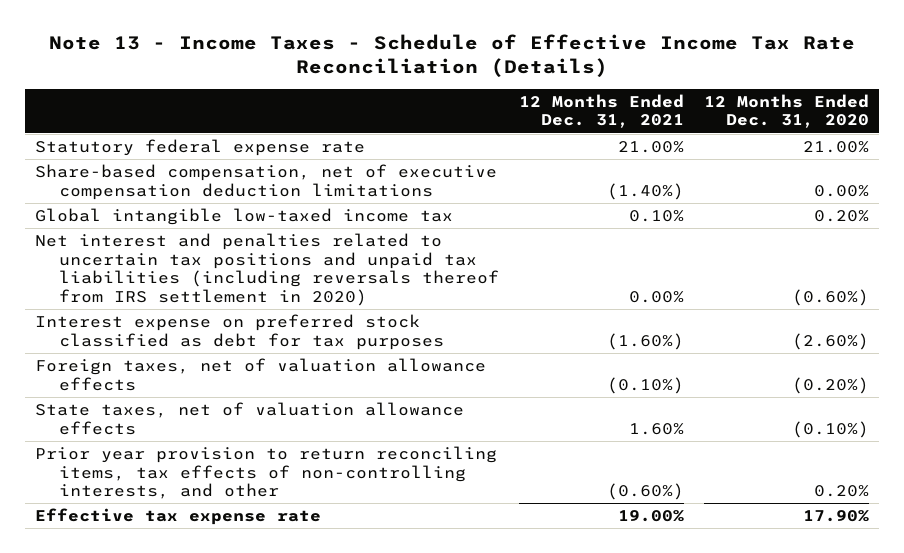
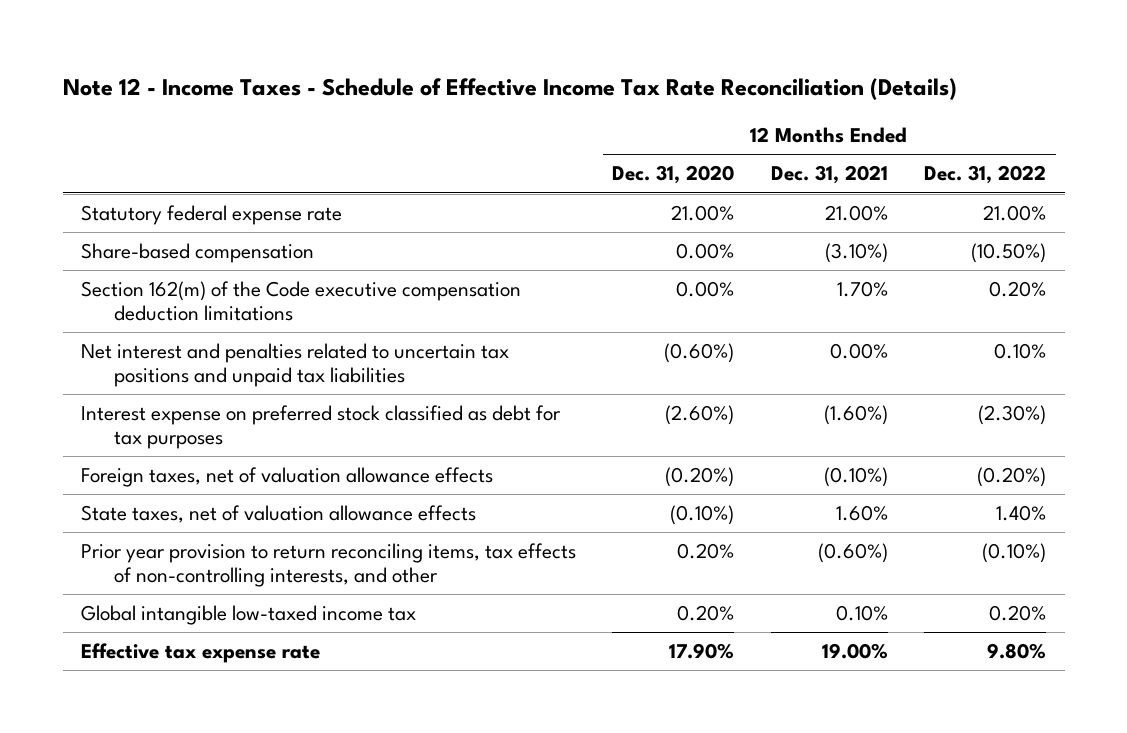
[49,33,856,78] Note 13 - Income Taxes - Schedule of Effective Income Tax Rate Reconciliation (Details) -> [62,77,957,100] Note 12 - Income Taxes - Schedule of Effective Income Tax Rate Reconciliation (Details)
none -> [924,165,1047,185] Dec. 31, 2022
[34,164,497,200] Share-based compensation, net of executive compensation deduction limitations -> [80,243,314,264] Share-based compensation
[606,182,684,200] (1.40%) -> [824,243,888,264] (3.10%)
none -> [80,281,521,322] Section 162(m) of the Code executive compensation deduction limitations
[34,233,499,306] Net interest and penalties related to uncertain tax positions and unpaid tax liabilities (including reversals thereof from IRS settlement in 2020) -> [80,343,509,388] Net interest and penalties related to uncertain tax positions and unpaid tax liabilities
[34,208,453,226] Global intangible low-taxed income tax -> [80,605,416,626] Global intangible low-taxed income tax

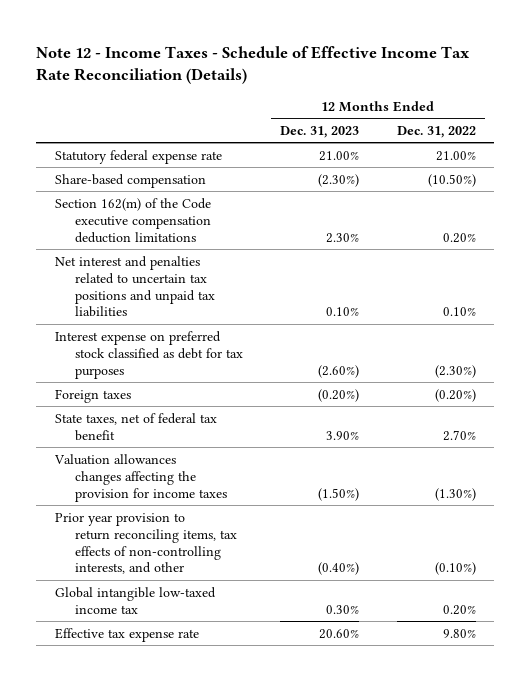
[612,165,735,185] Dec. 31, 2020 -> none
[770,165,888,185] Dec. 31, 2021 -> none
none -> [280,126,360,139] Dec. 31, 2023
[80,467,493,488] Foreign taxes, net of valuation allowance effects -> [54,388,131,403] Foreign taxes
[80,505,476,524] State taxes, net of valuation allowance effects -> [54,412,217,441] State taxes, net of federal tax benefit
[996,505,1047,522] 1.40% -> [442,429,476,441] 2.70%
none -> [53,453,228,502] Valuation allowances changes affecting the provision for income taxes

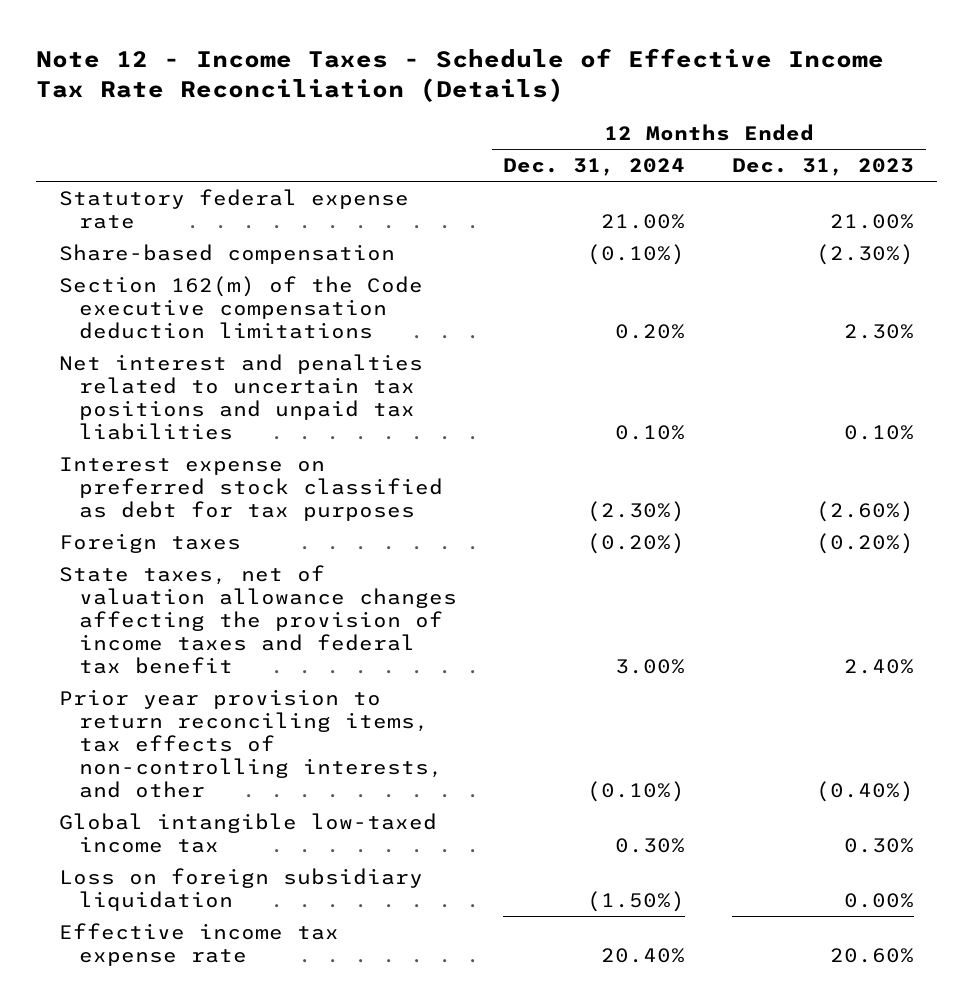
[396,126,476,139] Dec. 31, 2022 -> none
none -> [503,158,686,177] Dec. 31, 2024
[53,453,228,502] Valuation allowances changes affecting the provision for income taxes -> none
[54,412,217,441] State taxes, net of federal tax benefit -> [59,565,457,674] State taxes, net of valuation allowance changes affecting the provision of income taxes and federal tax benefit
[326,430,360,440] 3.90% -> [844,658,915,674] 2.40%
none -> [59,868,424,911] Loss on foreign subsidiary liquidation
[54,627,199,642] Effective tax expense rate -> [59,923,340,966] Effective income tax expense rate

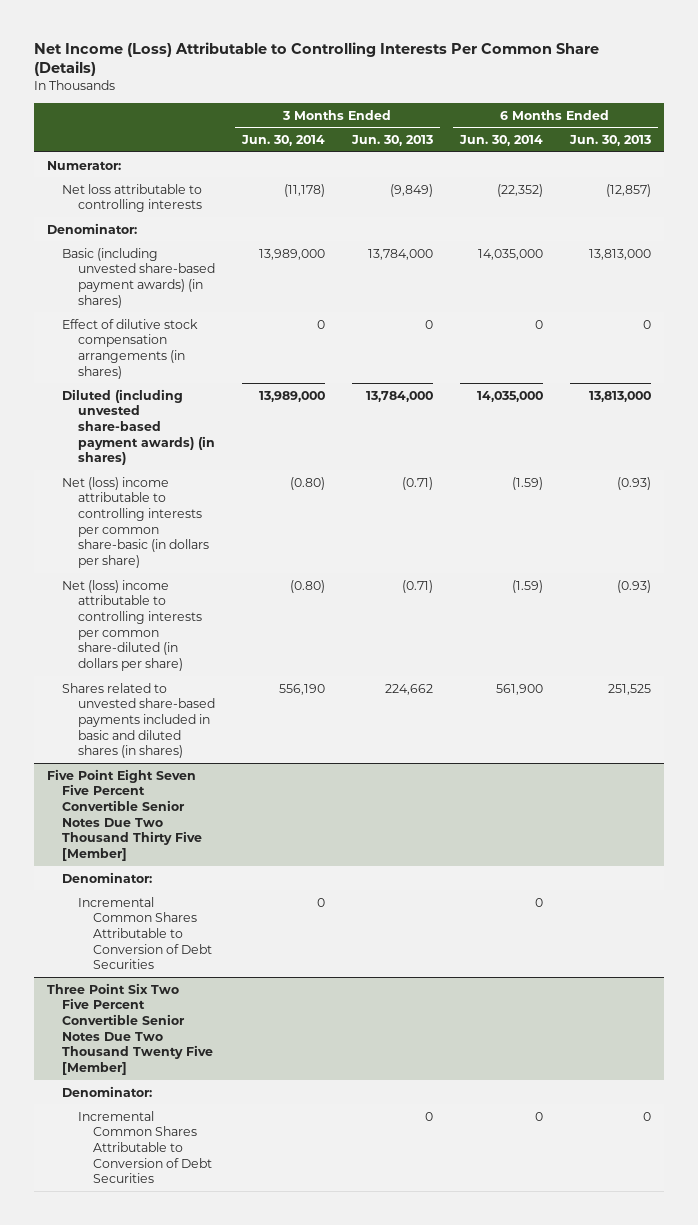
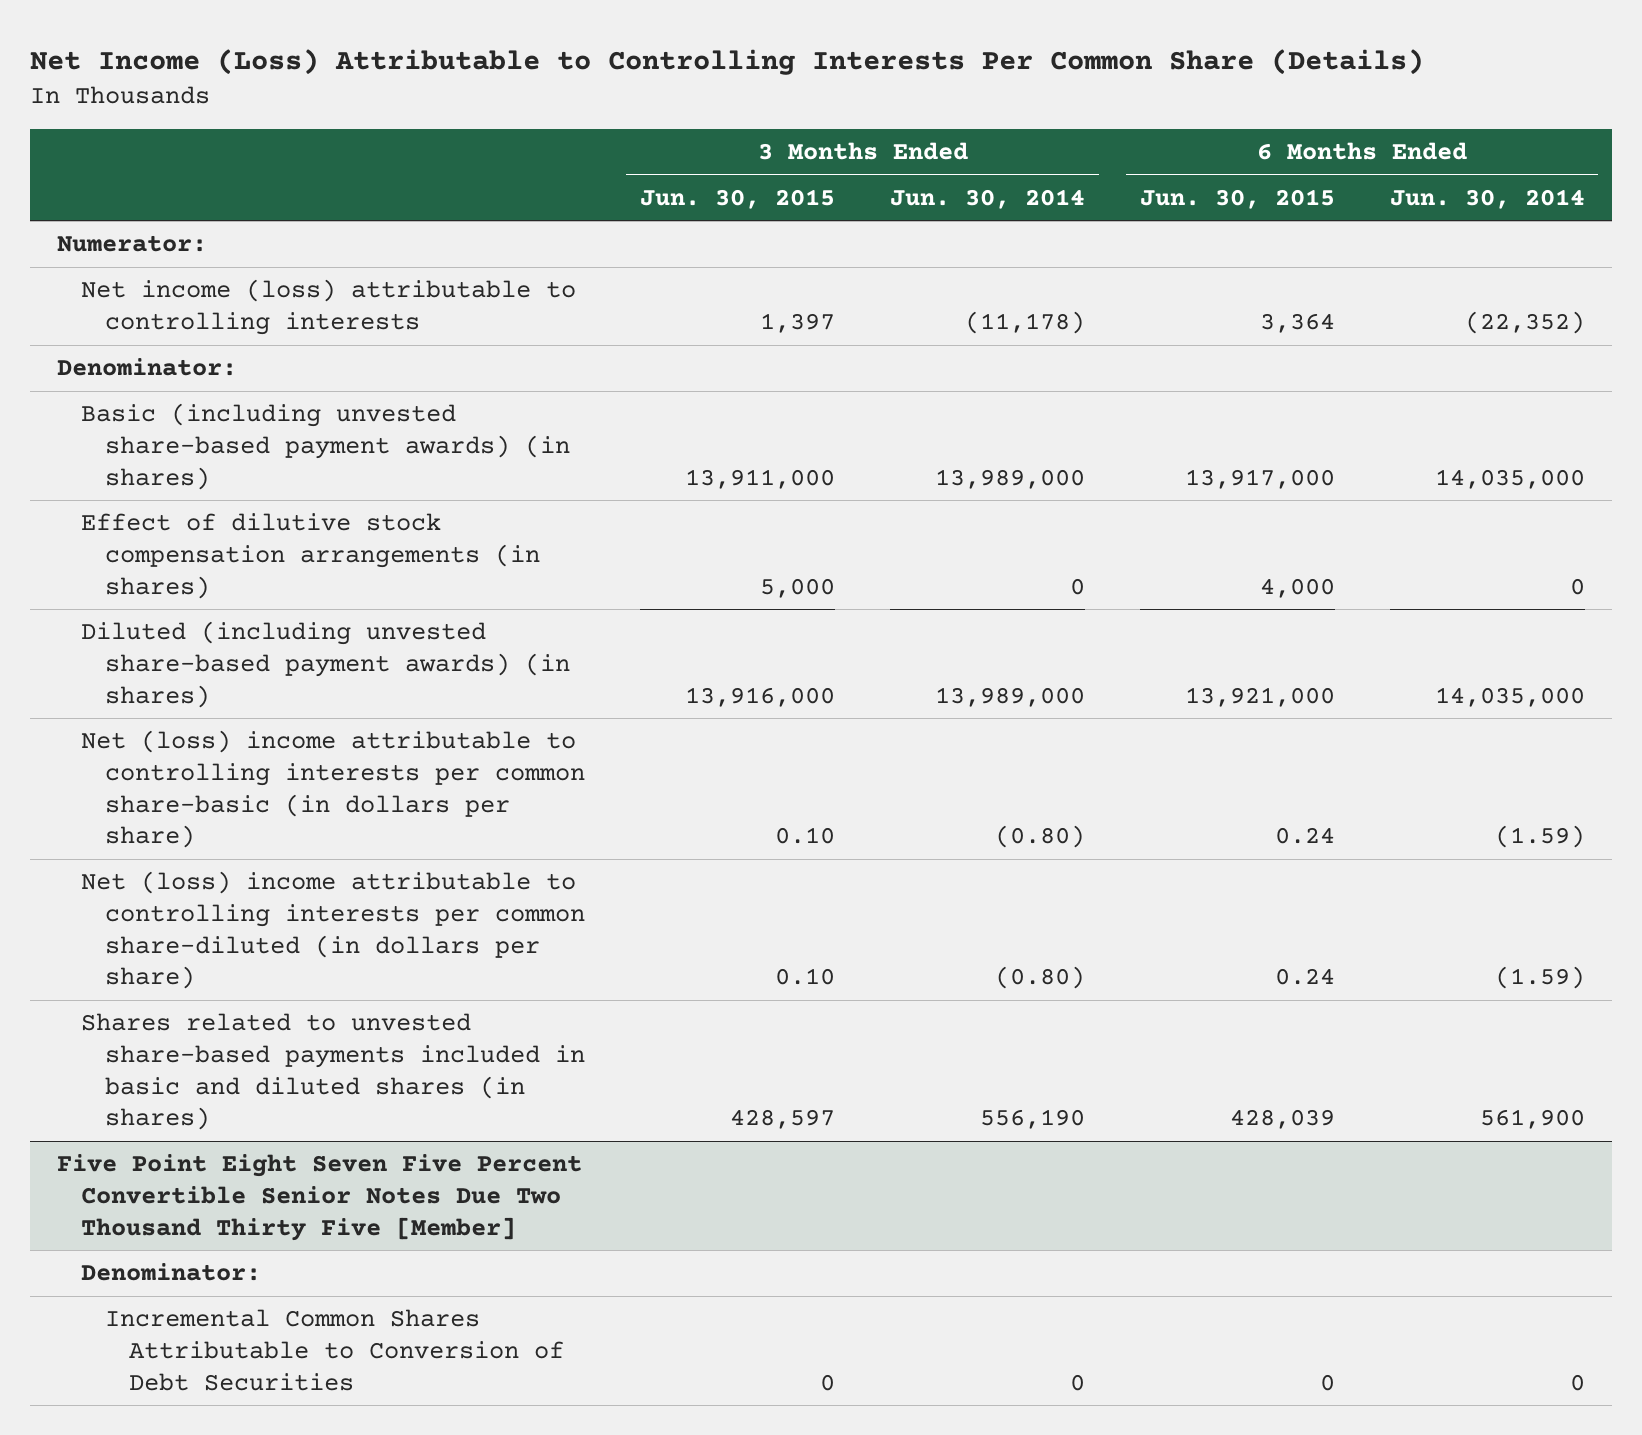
[350,134,433,146] Jun. 30, 2013 -> none
[568,134,651,146] Jun. 30, 2013 -> none
none -> [640,188,836,209] Jun. 30, 2015
none -> [1139,188,1335,209] Jun. 30, 2015
[62,183,203,213] Net loss attributable to controlling interests -> [81,279,577,335] Net income (loss) attributable to controlling interests
[47,982,214,1076] Three Point Six Two Five Percent Convertible Senior Notes Due Two Thousand Twenty Five [Member] -> none
[62,1085,153,1097] Denominator: -> none
[77,1110,212,1184] Incremental Common Shares Attributable to Conversion of Debt Securities -> none

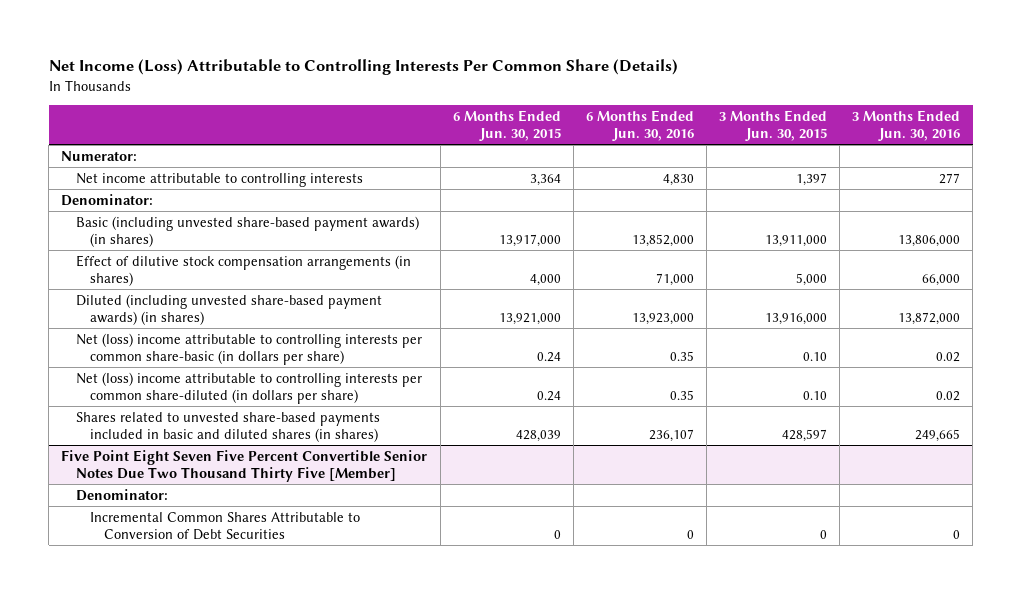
[890,188,1086,209] Jun. 30, 2014 -> none
[1389,188,1585,209] Jun. 30, 2014 -> none
none -> [585,109,694,142] 6 Months Ended Jun. 30, 2016
none -> [852,109,961,142] 3 Months Ended Jun. 30, 2016
[81,279,577,335] Net income (loss) attributable to controlling interests -> [75,172,363,187] Net income attributable to controlling interests

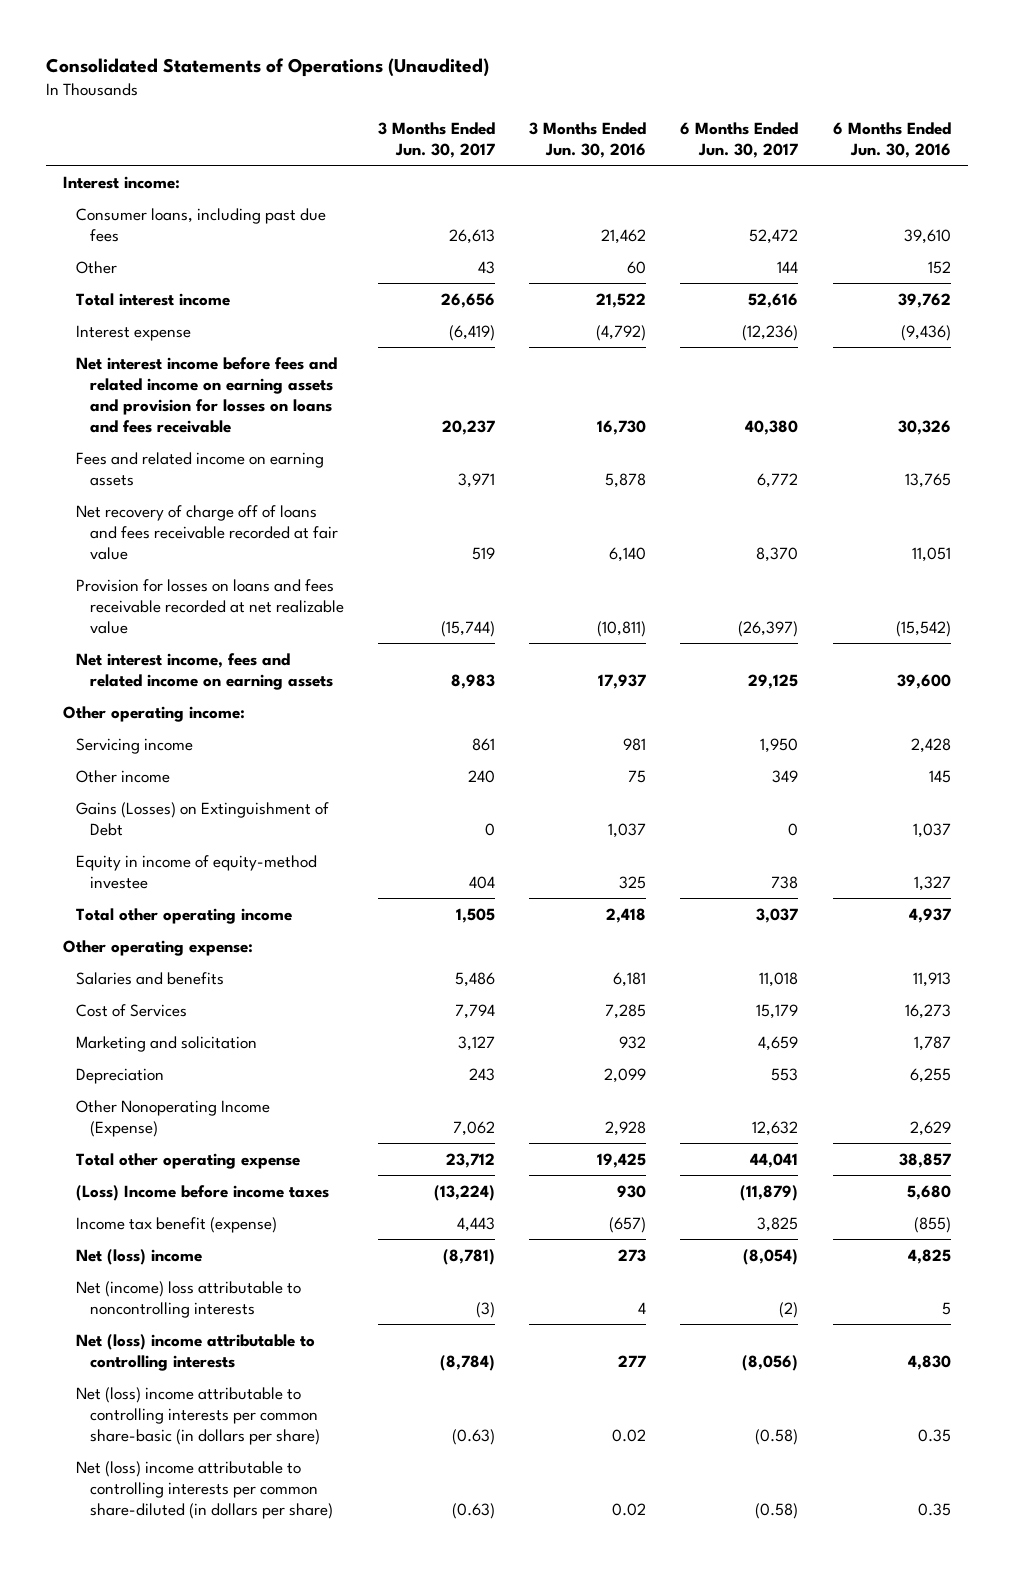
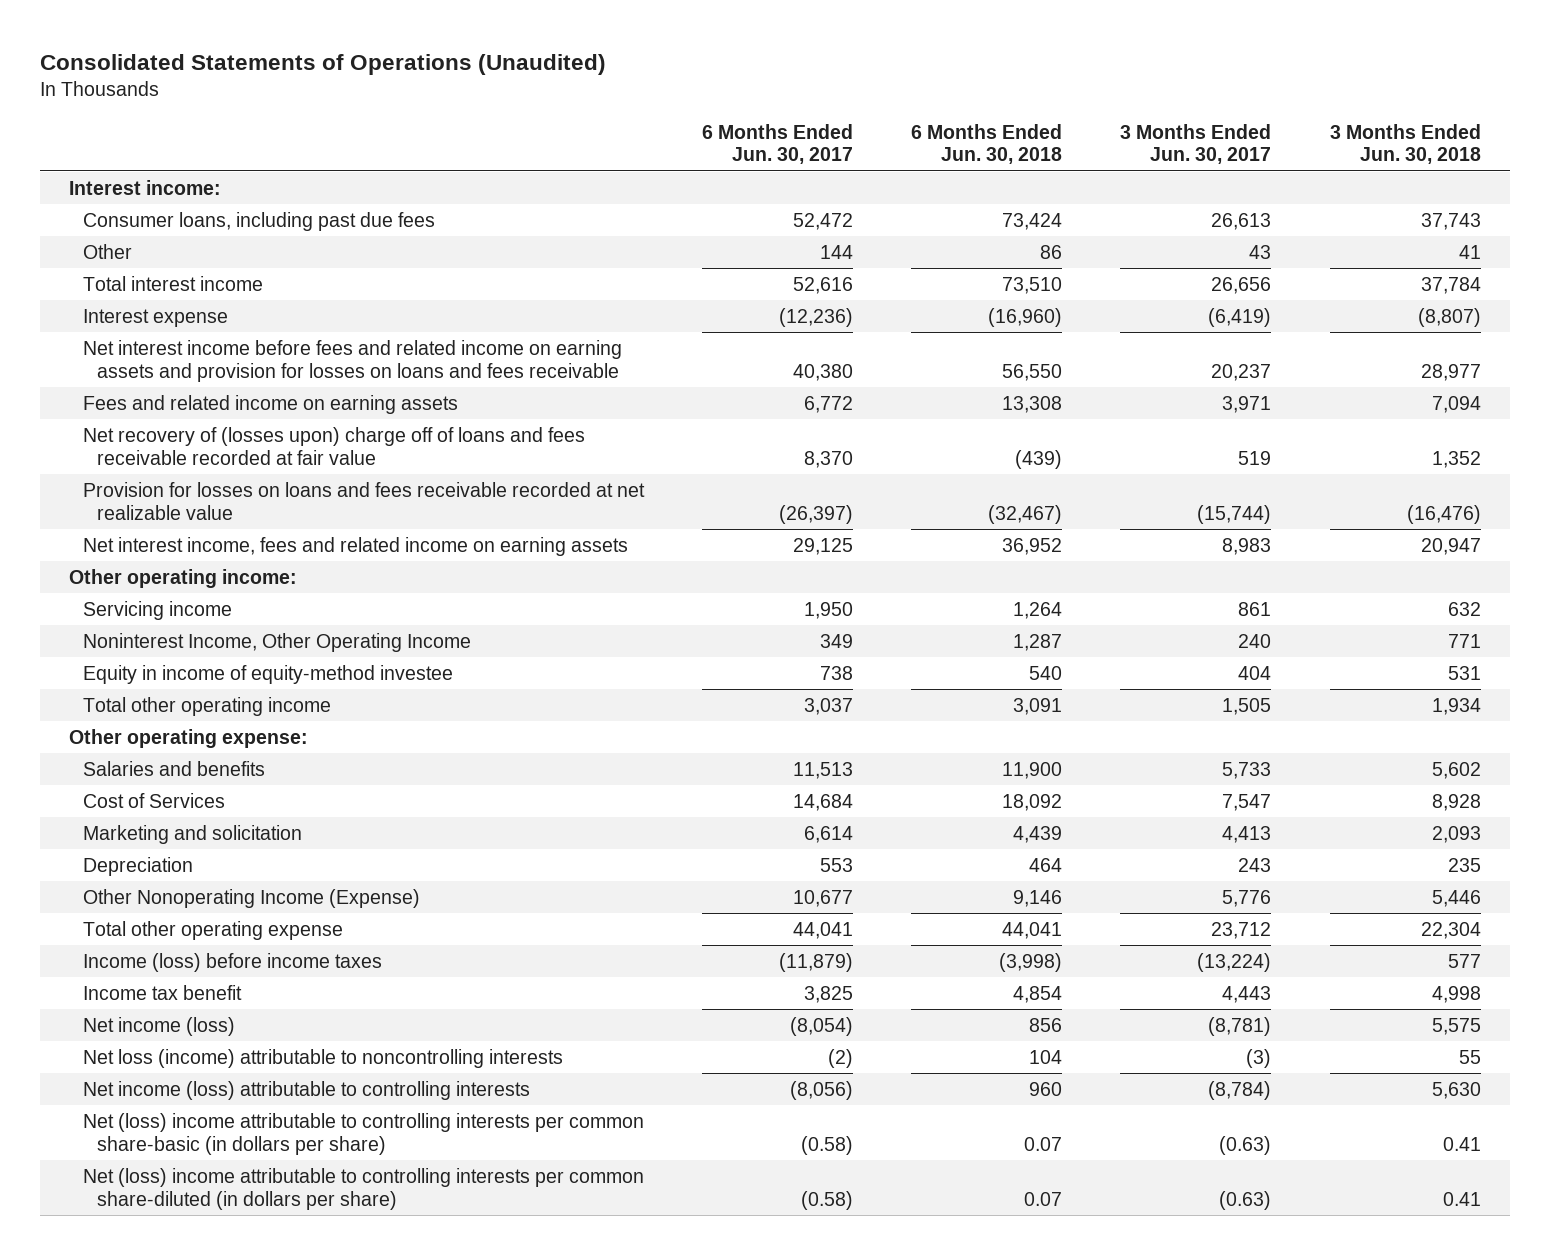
[529,121,647,159] 3 Months Ended Jun. 30, 2016 -> none
[832,121,951,159] 6 Months Ended Jun. 30, 2016 -> none
none -> [911,123,1063,165] 6 Months Ended Jun. 30, 2018
none -> [1329,123,1481,165] 3 Months Ended Jun. 30, 2018
[76,504,339,560] Net recovery of charge off of loans and fees receivable recorded at fair value -> [82,426,585,465] Net recovery of (losses upon) charge off of loans and fees receivable recorded at fair value
[76,801,330,836] Gains (Losses) on Extinguishment of Debt -> none
[76,769,171,783] Other income -> [82,632,471,652] Noninterest Income, Other Operating Income
[455,971,496,987] 5,486 -> [1222,761,1272,779] 5,733
[759,971,799,987] 11,018 -> [793,761,854,779] 11,513
[455,1003,496,1019] 7,794 -> [1222,793,1272,811] 7,547
[756,1003,799,1019] 15,179 -> [793,793,854,811] 14,684
[458,1035,496,1051] 3,127 -> [1222,825,1272,843] 4,413
[758,1035,799,1051] 4,659 -> [804,825,854,843] 6,614
[453,1120,496,1136] 7,062 -> [1222,889,1272,907] 5,776
[752,1120,799,1136] 12,632 -> [793,889,854,907] 10,677
[76,1184,330,1201] (Loss) Income before income taxes -> [82,952,382,972] Income (loss) before income taxes
[76,1216,278,1233] Income tax benefit (expense) -> [82,984,242,1000] Income tax benefit
[76,1248,203,1265] Net (loss) income -> [82,1016,235,1036] Net income (loss)
[76,1280,302,1318] Net (income) loss attributable to noncontrolling interests -> [82,1048,563,1068] Net loss (income) attributable to noncontrolling interests
[76,1333,316,1371] Net (loss) income attributable to controlling interests -> [82,1080,530,1100] Net income (loss) attributable to controlling interests

